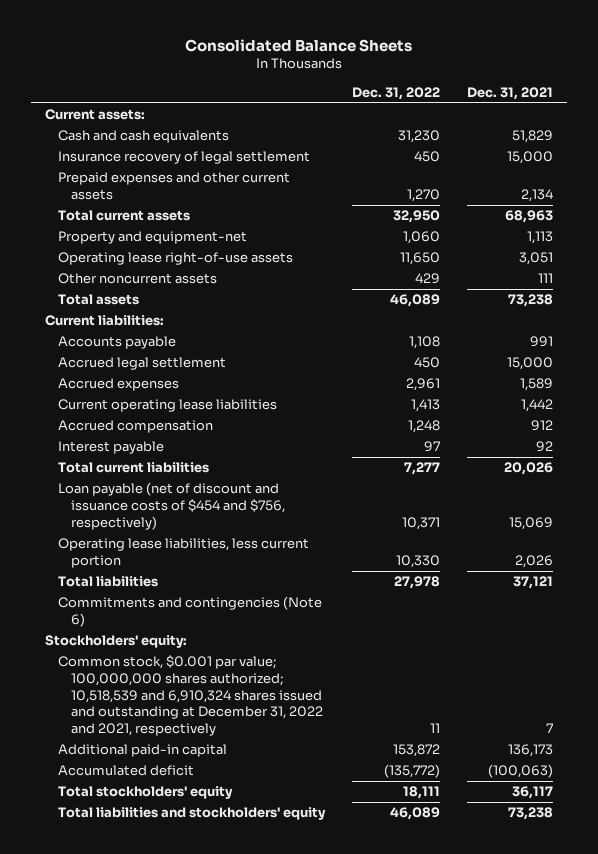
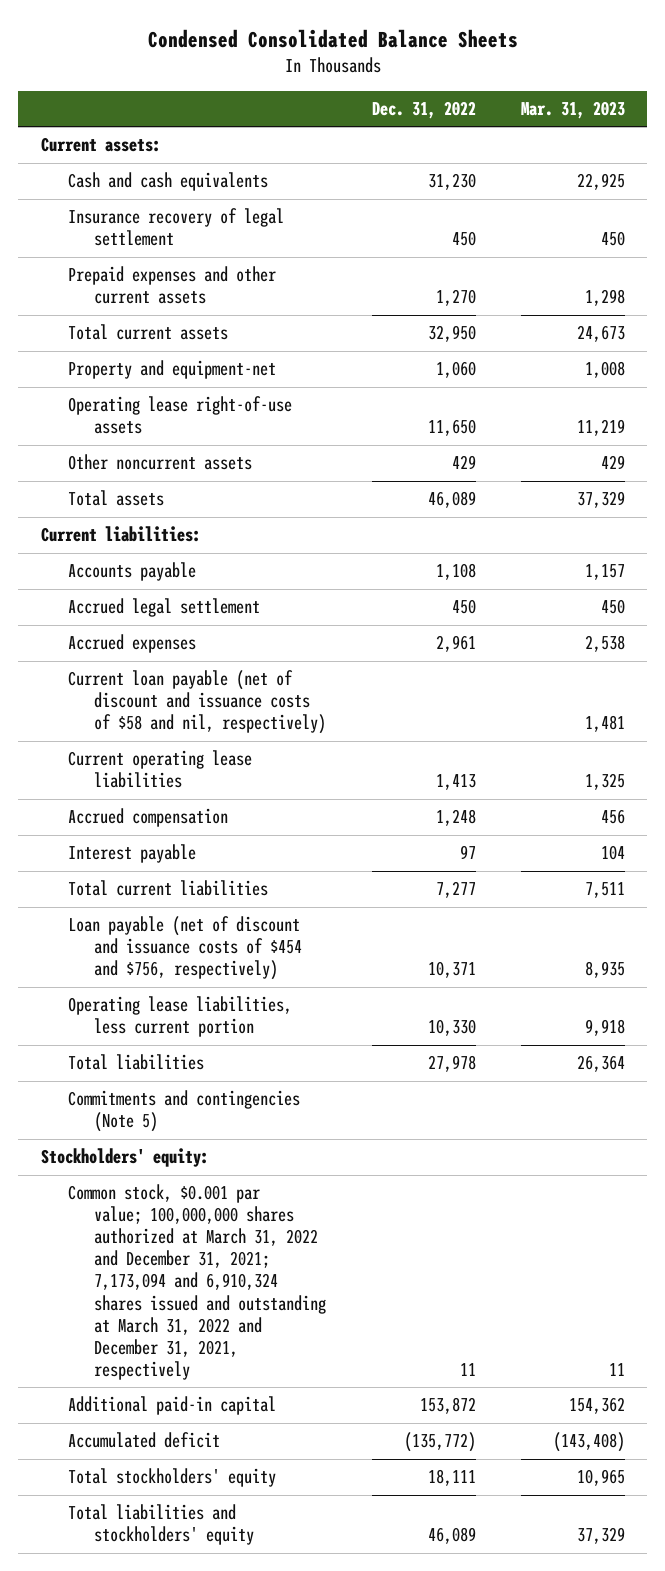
[184,39,412,53] Consolidated Balance Sheets -> [147,28,518,48] Condensed Consolidated Balance Sheets
[467,86,554,100] Dec. 31, 2021 -> none
none -> [520,100,625,119] Mar. 31, 2023
none -> [67,670,327,735] Current loan payable (net of discount and issuance costs of $58 and nil, respectively)
[57,596,322,627] Commitments and contingencies (Note 6) -> [67,1090,300,1133] Commitments and contingencies (Note 5)
[57,655,324,736] Common stock, $0.001 par value; 100,000,000 shares authorized; 10,518,539 and 6,910,324 shares issued and outstanding at December 31, 2022 and 2021, respectively -> [67,1184,327,1380] Common stock, $0.001 par value; 100,000,000 shares authorized at March 31, 2022 and December 31, 2021; 7,173,094 and 6,910,324 shares issued and outstanding at March 31, 2022 and December 31, 2021, respectively

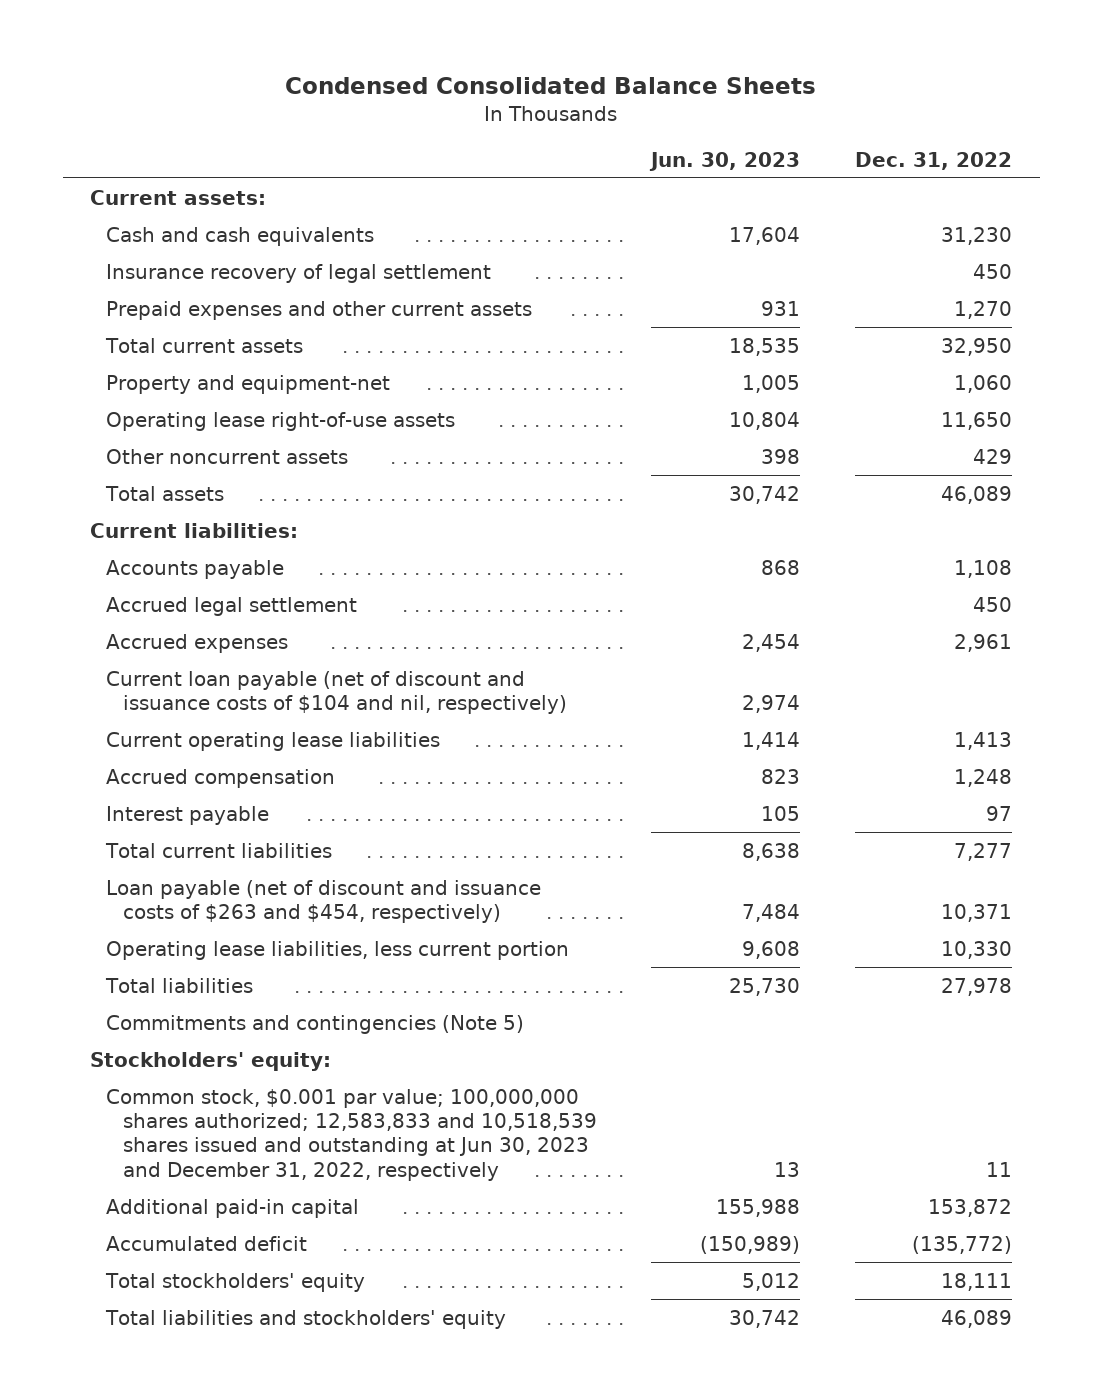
[520,100,625,119] Mar. 31, 2023 -> none
none -> [649,151,801,171] Jun. 30, 2023
[67,670,327,735] Current loan payable (net of discount and issuance costs of $58 and nil, respectively) -> [106,670,567,715] Current loan payable (net of discount and issuance costs of $104 and nil, respectively)
[67,916,303,981] Loan payable (net of discount and issuance costs of $454 and $756, respectively) -> [106,879,542,924] Loan payable (net of discount and issuance costs of $263 and $454, respectively)
[67,1184,327,1380] Common stock, $0.001 par value; 100,000,000 shares authorized at March 31, 2022 and December 31, 2021; 7,173,094 and 6,910,324 shares issued and outstanding at March 31, 2022 and December 31, 2021, respectively -> [106,1088,597,1181] Common stock, $0.001 par value; 100,000,000 shares authorized; 12,583,833 and 10,518,539 shares issued and outstanding at Jun 30, 2023 and December 31, 2022, respectively

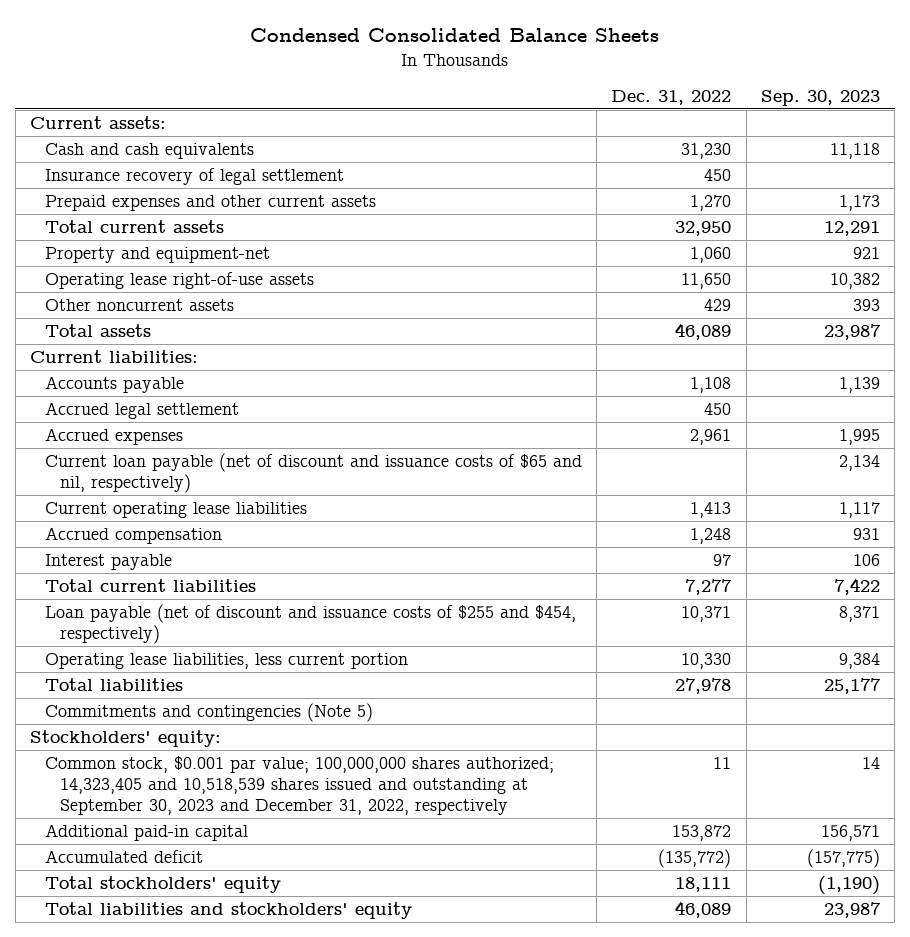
[649,151,801,171] Jun. 30, 2023 -> none
none -> [760,89,880,106] Sep. 30, 2023
[106,670,567,715] Current loan payable (net of discount and issuance costs of $104 and nil, respectively) -> [44,452,582,493] Current loan payable (net of discount and issuance costs of $65 and nil, respectively)
[106,879,542,924] Loan payable (net of discount and issuance costs of $263 and $454, respectively) -> [44,603,576,644] Loan payable (net of discount and issuance costs of $255 and $454, respectively)
[106,1088,597,1181] Common stock, $0.001 par value; 100,000,000 shares authorized; 12,583,833 and 10,518,539 shares issued and outstanding at Jun 30, 2023 and December 31, 2022, respectively -> [44,755,554,816] Common stock, $0.001 par value; 100,000,000 shares authorized; 14,323,405 and 10,518,539 shares issued and outstanding at September 30, 2023 and December 31, 2022, respectively

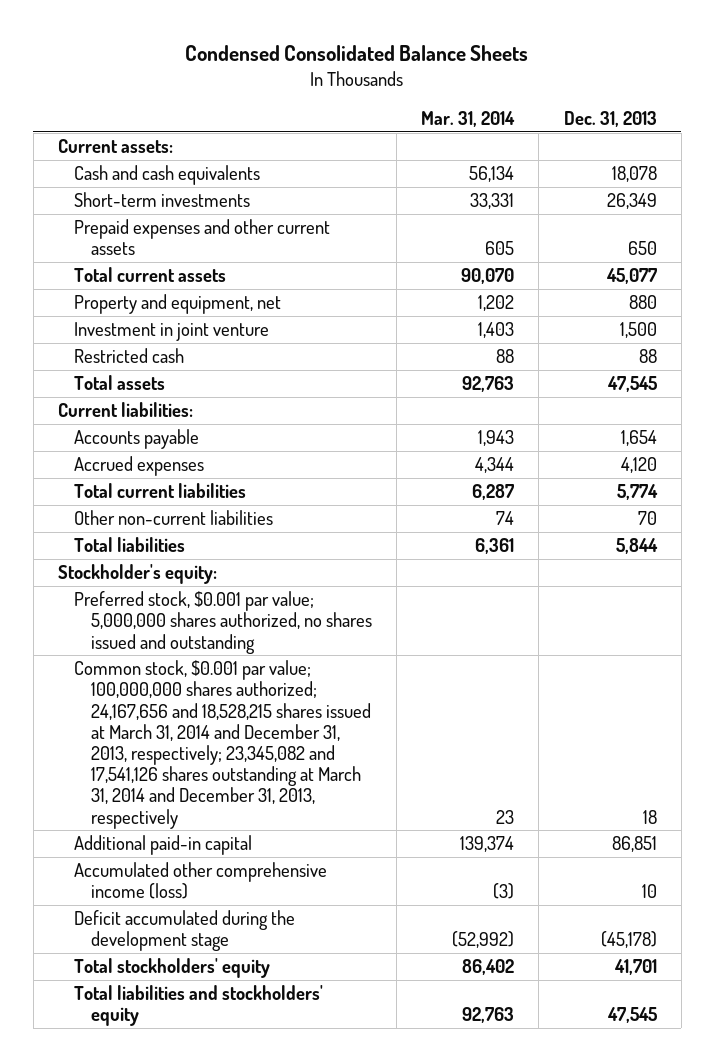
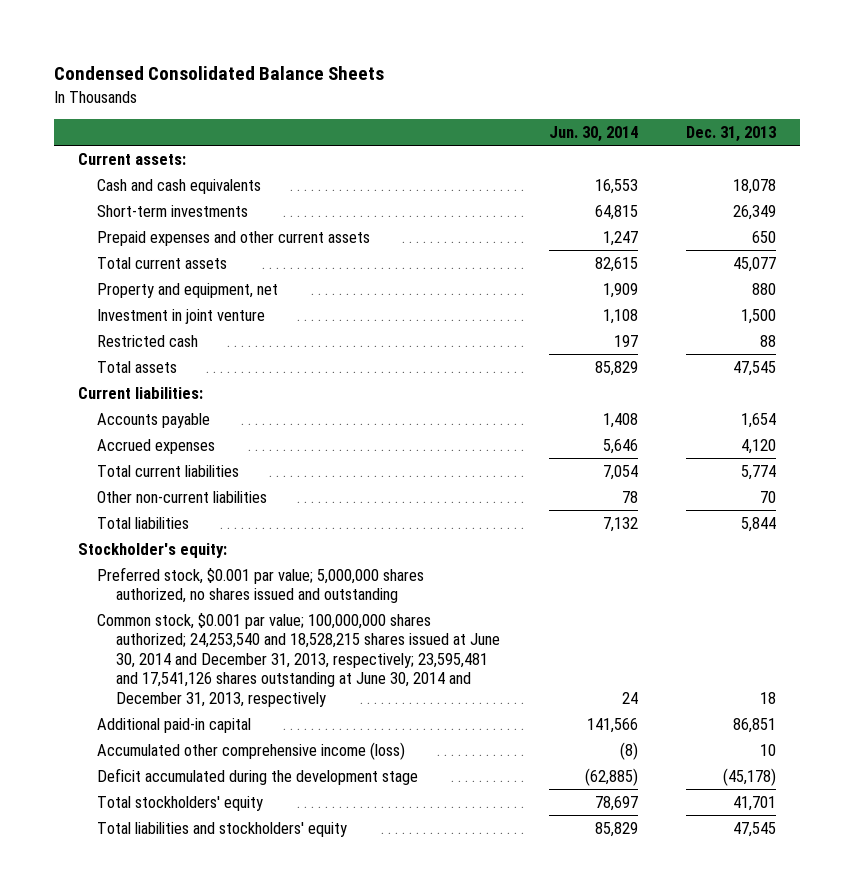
[421,110,516,127] Mar. 31, 2014 -> none
none -> [548,126,638,143] Jun. 30, 2014
[74,660,372,829] Common stock, $0.001 par value; 100,000,000 shares authorized; 24,167,656 and 18,528,215 shares issued at March 31, 2014 and December 31, 2013, respectively; 23,345,082 and 17,541,126 shares outstanding at March 31, 2014 and December 31, 2013, respectively -> [97,612,501,707] Common stock, $0.001 par value; 100,000,000 shares authorized; 24,253,540 and 18,528,215 shares issued at June 30, 2014 and December 31, 2013, respectively; 23,595,481 and 17,541,126 shares outstanding at June 30, 2014 and December 31, 2013, respectively

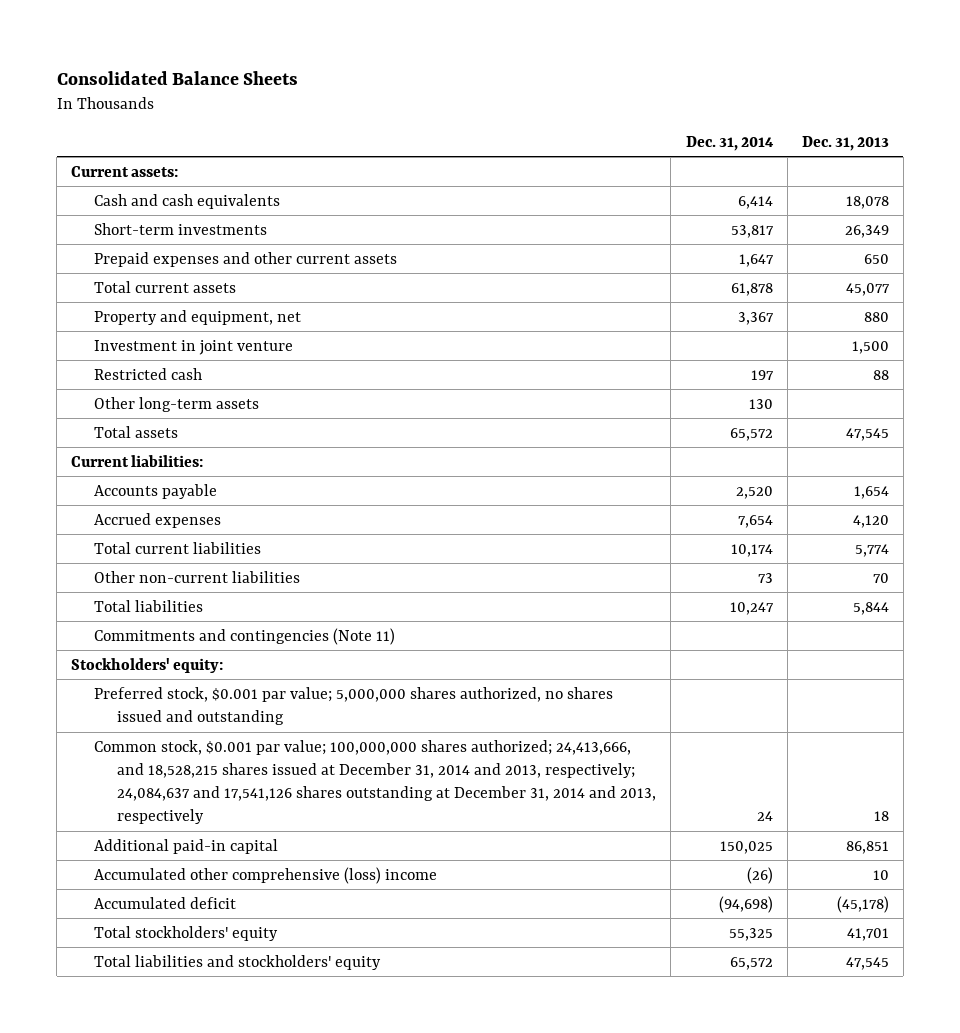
[54,66,385,81] Condensed Consolidated Balance Sheets -> [56,70,298,85] Consolidated Balance Sheets
[548,126,638,143] Jun. 30, 2014 -> none
none -> [685,135,774,151] Dec. 31, 2014
none -> [94,396,260,412] Other long-term assets
none -> [94,627,396,645] Commitments and contingencies (Note 11)
[78,542,228,558] Stockholder's equity: -> [71,657,224,673] Stockholders' equity:
[97,612,501,707] Common stock, $0.001 par value; 100,000,000 shares authorized; 24,253,540 and 18,528,215 shares issued at June 30, 2014 and December 31, 2013, respectively; 23,595,481 and 17,541,126 shares outstanding at June 30, 2014 and December 31, 2013, respectively -> [94,739,657,825] Common stock, $0.001 par value; 100,000,000 shares authorized; 24,413,666, and 18,528,215 shares issued at December 31, 2014 and 2013, respectively; 24,084,637 and 17,541,126 shares outstanding at December 31, 2014 and 2013, respectively
[97,741,406,760] Accumulated other comprehensive income (loss) -> [94,866,438,884] Accumulated other comprehensive (loss) income
[97,767,419,785] Deficit accumulated during the development stage -> [94,896,237,909] Accumulated deficit

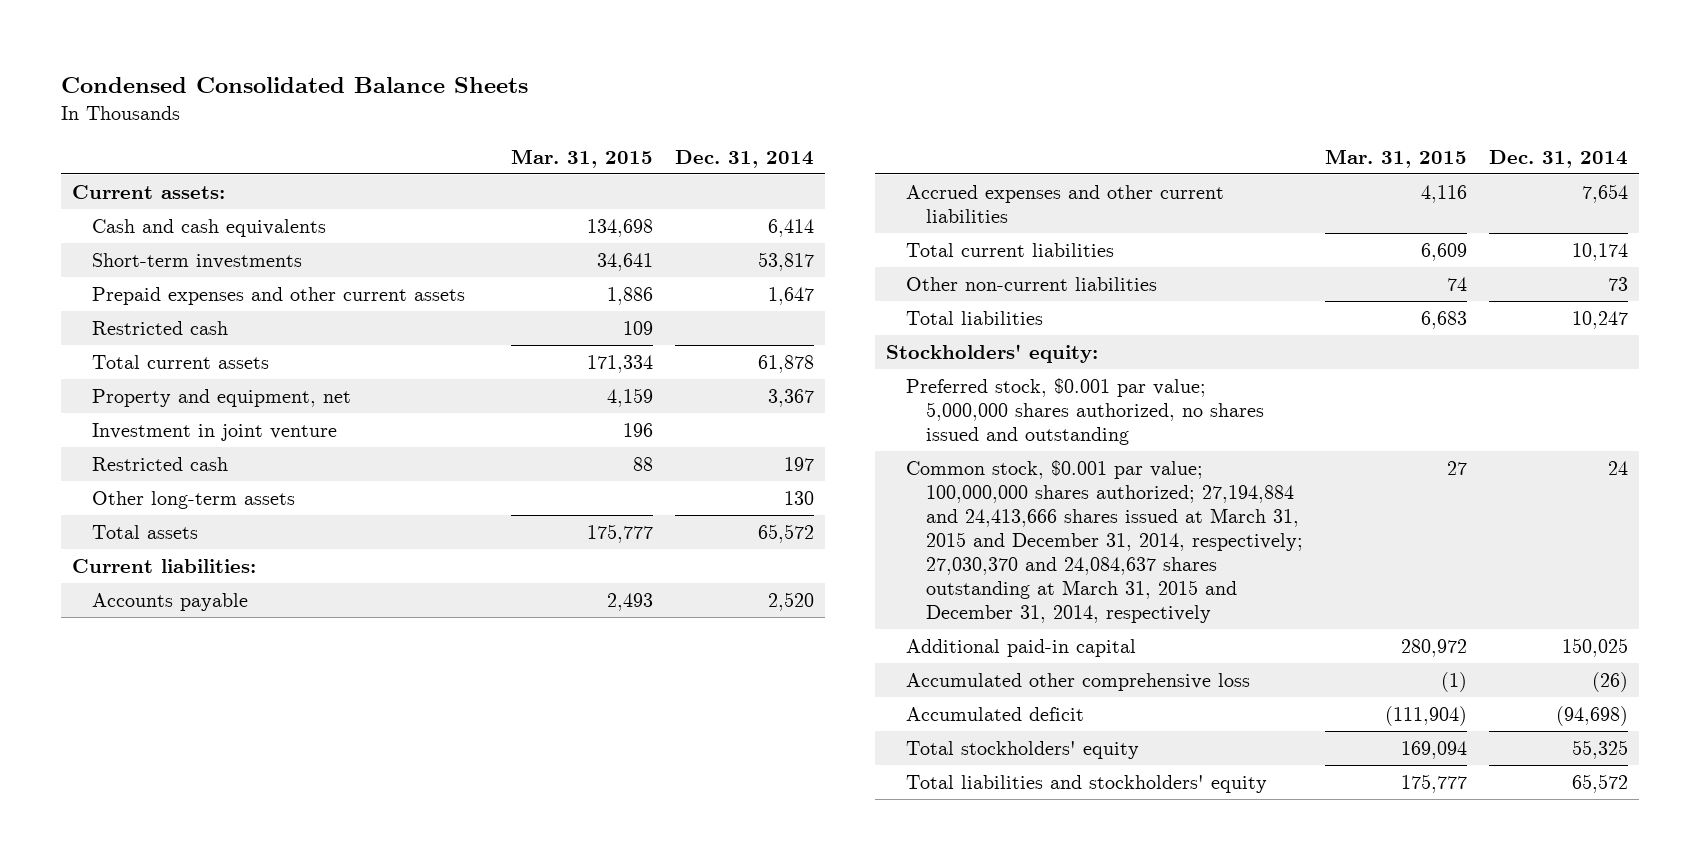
[56,70,298,85] Consolidated Balance Sheets -> [61,76,529,93] Condensed Consolidated Balance Sheets
[801,135,889,151] Dec. 31, 2013 -> none
none -> [511,148,654,168] Mar. 31, 2015
none -> [92,320,229,335] Restricted cash
[94,512,222,528] Accrued expenses -> [906,184,1225,223] Accrued expenses and other current liabilities
[94,627,396,645] Commitments and contingencies (Note 11) -> none
[94,739,657,825] Common stock, $0.001 par value; 100,000,000 shares authorized; 24,413,666, and 18,528,215 shares issued at December 31, 2014 and 2013, respectively; 24,084,637 and 17,541,126 shares outstanding at December 31, 2014 and 2013, respectively -> [906,459,1304,623] Common stock, $0.001 par value; 100,000,000 shares authorized; 27,194,884 and 24,413,666 shares issued at March 31, 2015 and December 31, 2014, respectively; 27,030,370 and 24,084,637 shares outstanding at March 31, 2015 and December 31, 2014, respectively
[94,866,438,884] Accumulated other comprehensive (loss) income -> [906,672,1251,691] Accumulated other comprehensive loss

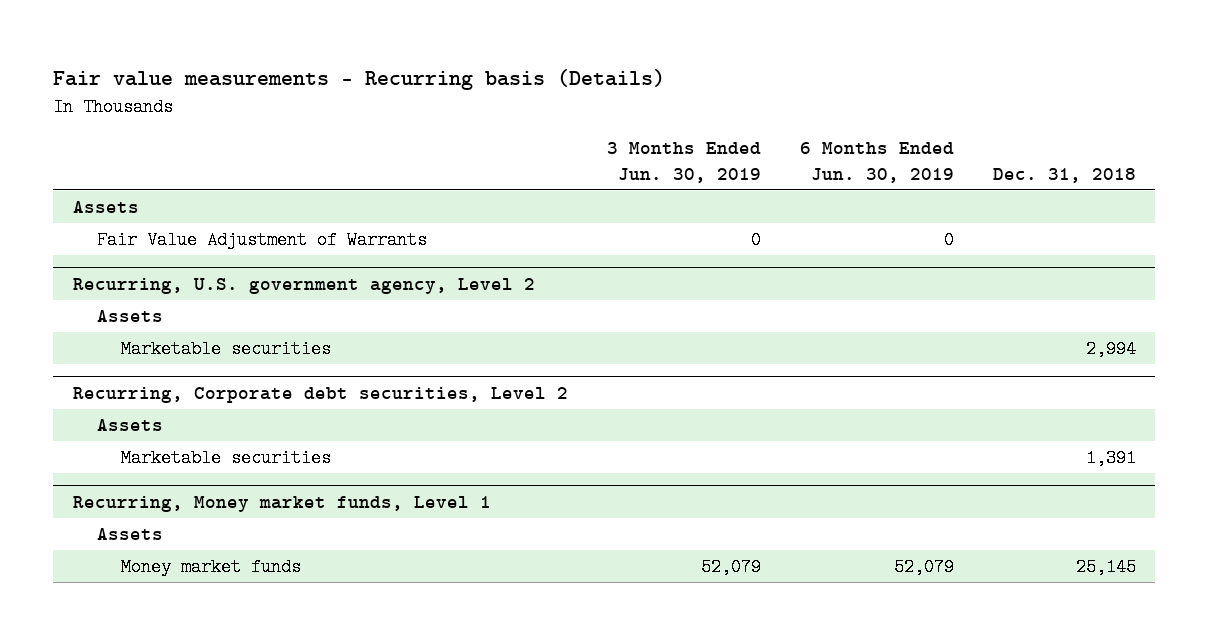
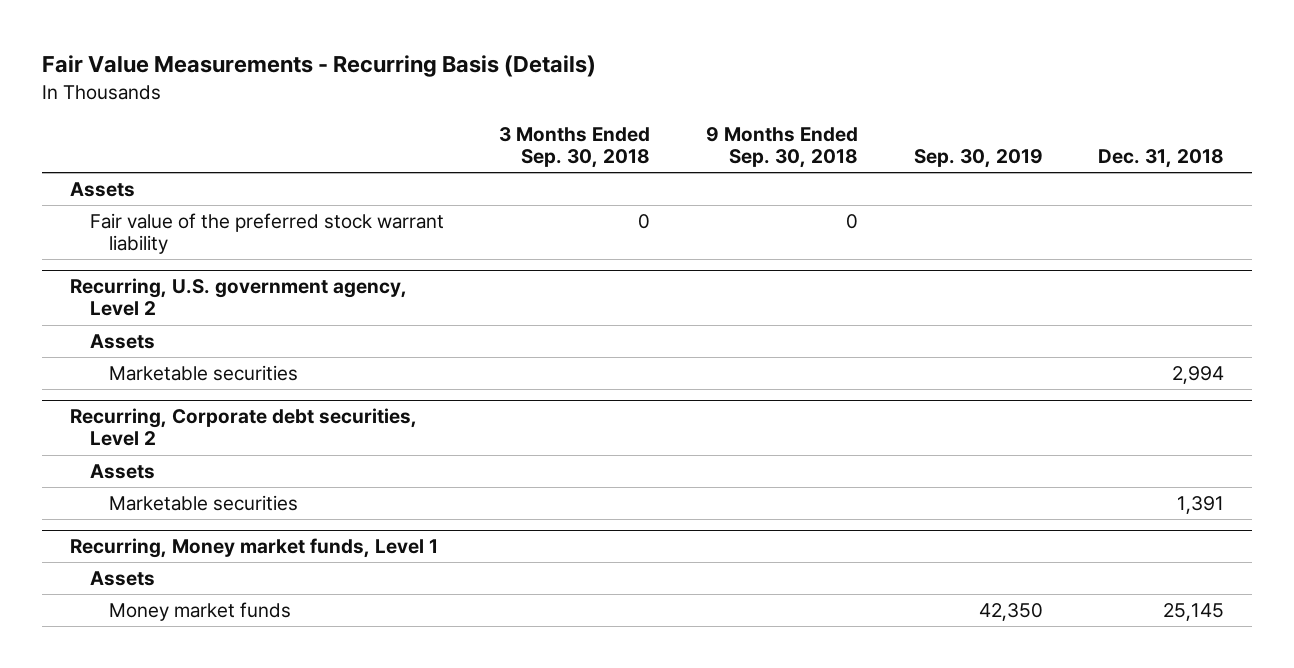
[53,68,666,90] Fair value measurements - Recurring basis (Details) -> [42,55,597,78] Fair Value Measurements - Recurring Basis (Details)
[606,142,761,183] 3 Months Ended Jun. 30, 2019 -> none
[799,142,954,183] 6 Months Ended Jun. 30, 2019 -> none
none -> [499,126,651,169] 3 Months Ended Sep. 30, 2018
none -> [705,126,858,169] 9 Months Ended Sep. 30, 2018
none -> [913,149,1043,169] Sep. 30, 2019
[96,231,427,250] Fair Value Adjustment of Warrants -> [89,212,444,255] Fair value of the preferred stock warrant liability

